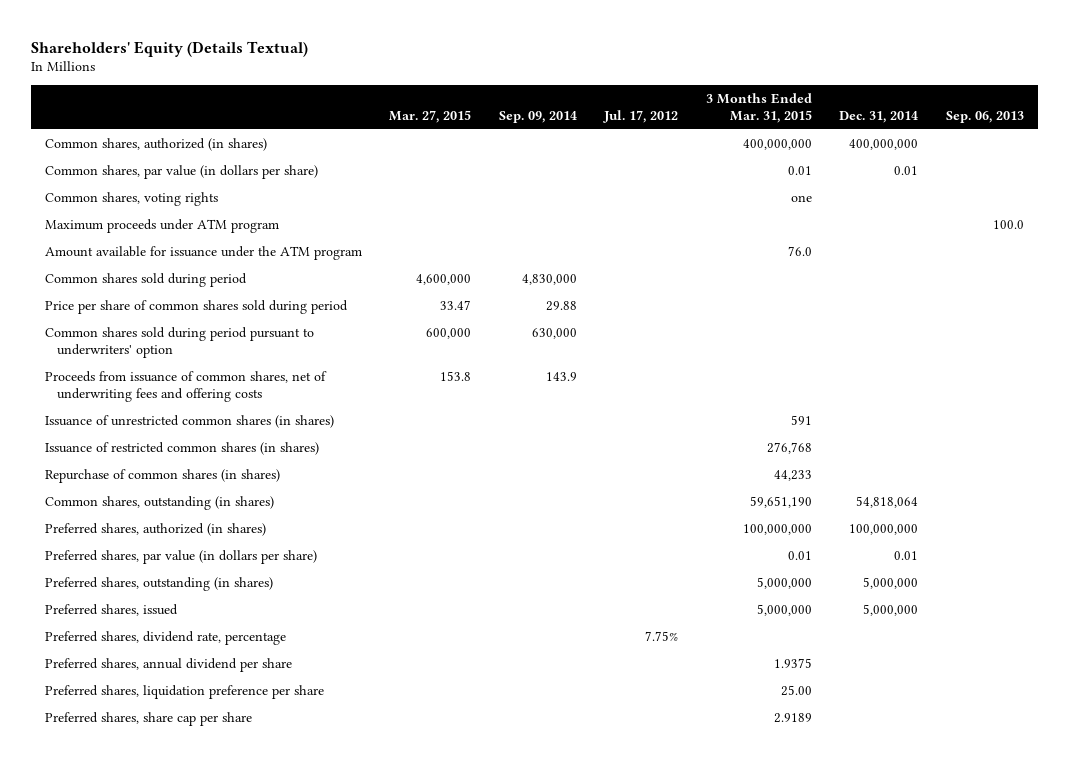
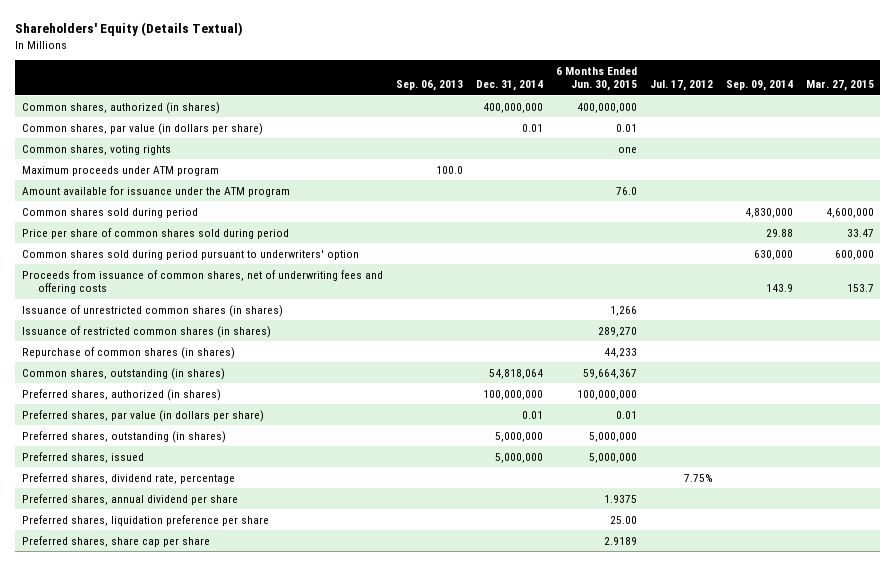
[705,93,812,123] 3 Months Ended Mar. 31, 2015 -> none
none -> [555,66,637,92] 6 Months Ended Jun. 30, 2015
[440,371,472,382] 153.8 -> [846,284,874,293] 153.7

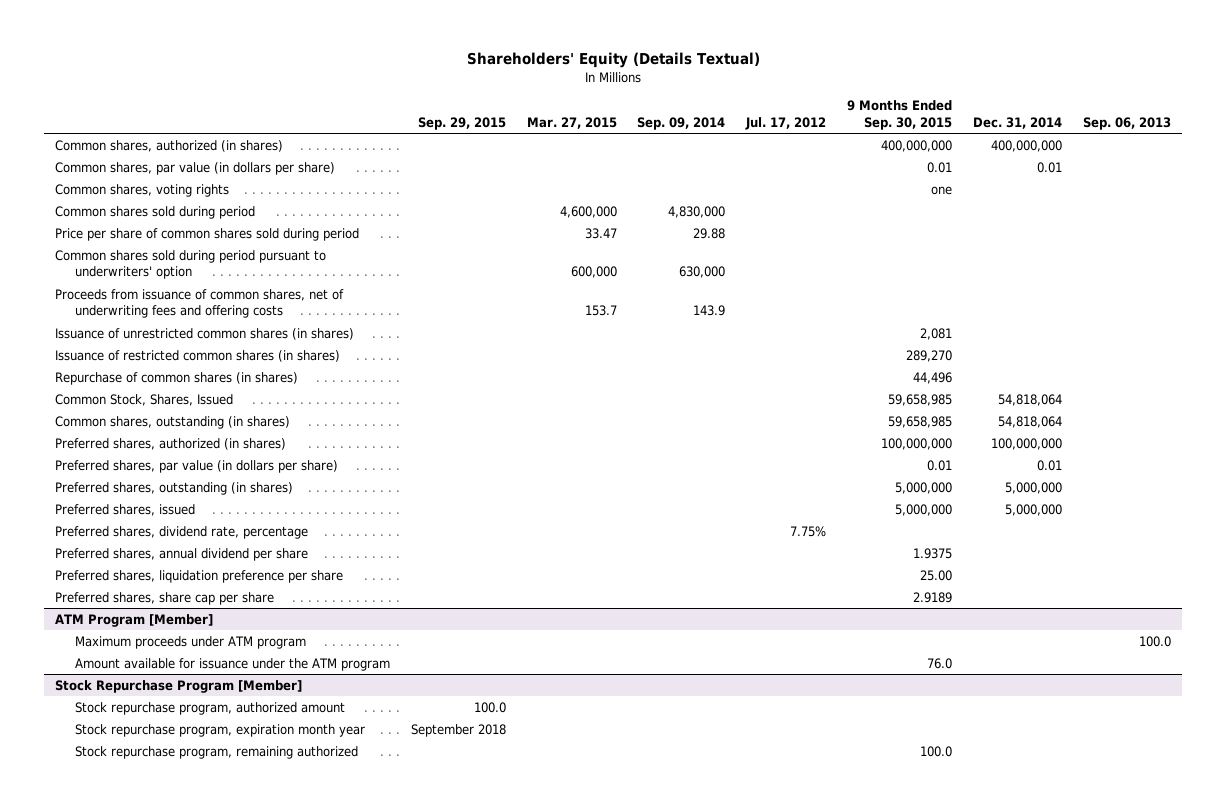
[555,66,637,92] 6 Months Ended Jun. 30, 2015 -> none
none -> [417,116,506,130] Sep. 29, 2015
none -> [847,100,953,130] 9 Months Ended Sep. 30, 2015
[21,165,219,176] Maximum proceeds under ATM program -> none
[21,185,290,197] Amount available for issuance under the ATM program -> none
none -> [54,393,233,406] Common Stock, Shares, Issued
none -> [54,613,213,627] ATM Program [Member]
none -> [74,635,306,649] Maximum proceeds under ATM program
none -> [74,657,390,671] Amount available for issuance under the ATM program
none -> [54,679,302,693] Stock Repurchase Program [Member]
none -> [74,701,345,715] Stock repurchase program, authorized amount
none -> [74,723,365,737] Stock repurchase program, expiration month year
none -> [74,745,358,759] Stock repurchase program, remaining authorized

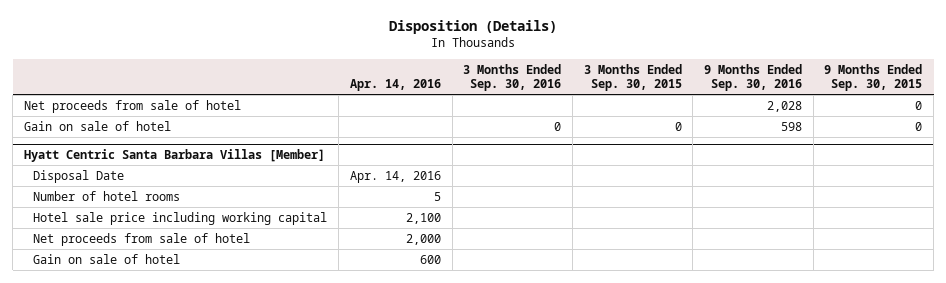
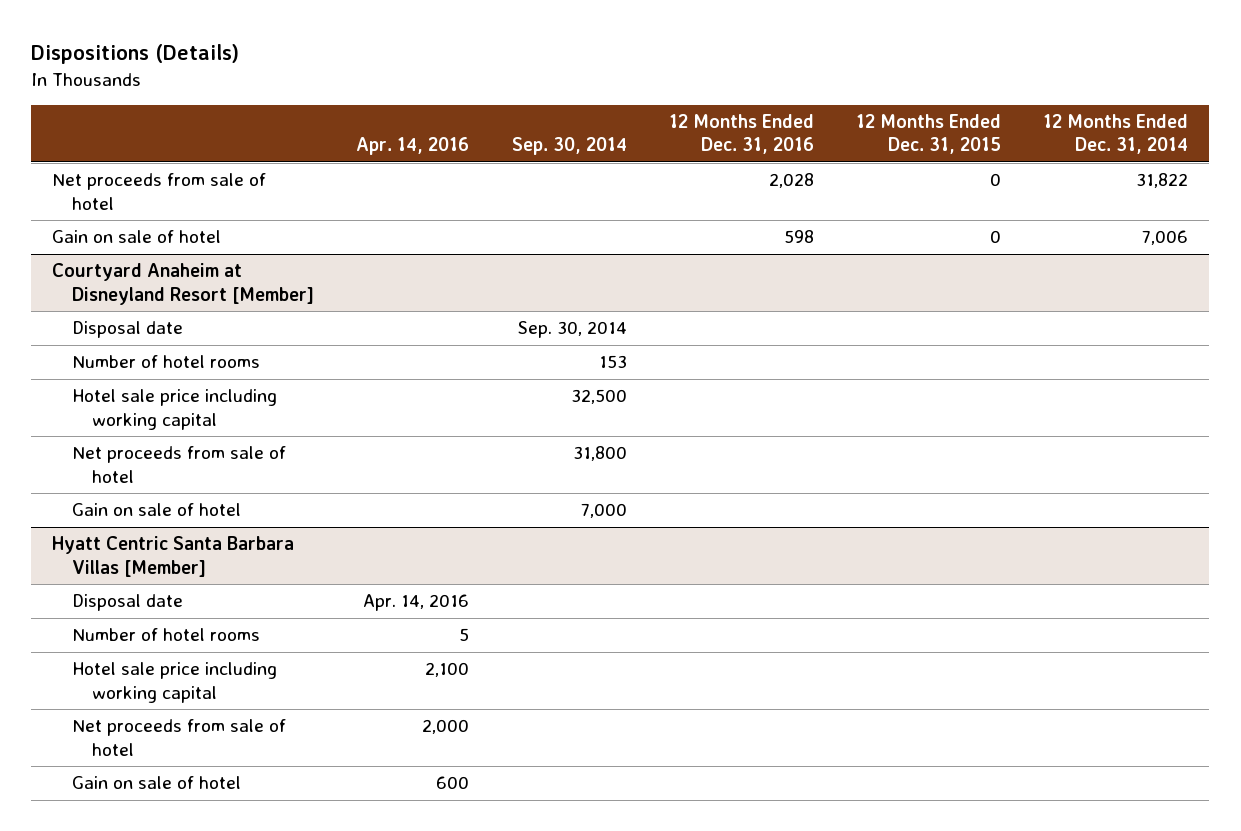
[389,20,558,35] Disposition (Details) -> [31,44,240,65] Dispositions (Details)
[463,64,562,92] 3 Months Ended Sep. 30, 2016 -> none
[583,64,682,92] 3 Months Ended Sep. 30, 2015 -> none
[704,64,803,92] 9 Months Ended Sep. 30, 2016 -> none
[824,64,923,92] 9 Months Ended Sep. 30, 2015 -> none
none -> [511,137,627,156] Sep. 30, 2014
none -> [668,114,814,155] 12 Months Ended Dec. 31, 2016
none -> [856,114,1002,155] 12 Months Ended Dec. 31, 2015
none -> [1043,114,1189,155] 12 Months Ended Dec. 31, 2014
none -> [52,263,315,305] Courtyard Anaheim at Disneyland Resort [Member]
none -> [72,321,184,339] Disposal date
none -> [72,355,261,369] Number of hotel rooms
none -> [72,389,278,430] Hotel sale price including working capital
none -> [72,446,287,483] Net proceeds from sale of hotel
none -> [72,503,242,517] Gain on sale of hotel
[33,169,125,183] Disposal Date -> [72,594,184,612] Disposal date

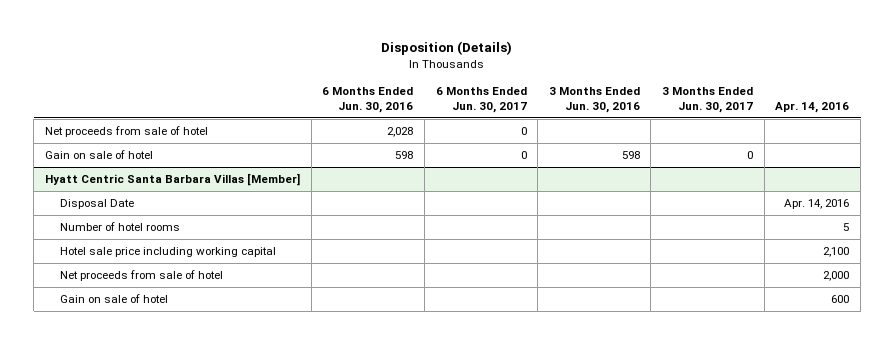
[31,44,240,65] Dispositions (Details) -> [381,40,513,55] Disposition (Details)
[511,137,627,156] Sep. 30, 2014 -> none
[668,114,814,155] 12 Months Ended Dec. 31, 2016 -> none
[856,114,1002,155] 12 Months Ended Dec. 31, 2015 -> none
[1043,114,1189,155] 12 Months Ended Dec. 31, 2014 -> none
none -> [322,87,414,114] 6 Months Ended Jun. 30, 2016
none -> [435,87,527,114] 6 Months Ended Jun. 30, 2017
none -> [548,87,640,114] 3 Months Ended Jun. 30, 2016
none -> [662,87,754,114] 3 Months Ended Jun. 30, 2017
[52,263,315,305] Courtyard Anaheim at Disneyland Resort [Member] -> none
[72,321,184,339] Disposal date -> none
[72,355,261,369] Number of hotel rooms -> none
[72,389,278,430] Hotel sale price including working capital -> none
[72,446,287,483] Net proceeds from sale of hotel -> none
[72,503,242,517] Gain on sale of hotel -> none
[72,594,184,612] Disposal date -> [59,198,134,209] Disposal Date

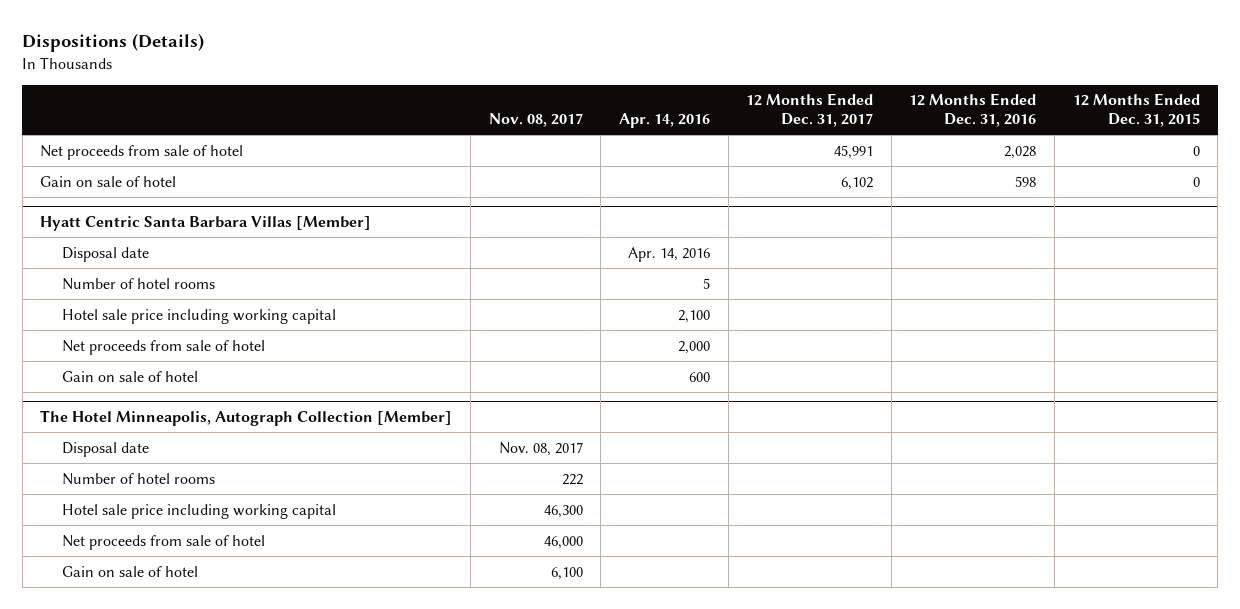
[381,40,513,55] Disposition (Details) -> [22,33,205,53] Dispositions (Details)
[322,87,414,114] 6 Months Ended Jun. 30, 2016 -> none
[435,87,527,114] 6 Months Ended Jun. 30, 2017 -> none
[548,87,640,114] 3 Months Ended Jun. 30, 2016 -> none
[662,87,754,114] 3 Months Ended Jun. 30, 2017 -> none
none -> [488,113,583,128] Nov. 08, 2017
none -> [746,93,874,128] 12 Months Ended Dec. 31, 2017
none -> [909,93,1037,128] 12 Months Ended Dec. 31, 2016
none -> [1072,93,1200,128] 12 Months Ended Dec. 31, 2015
[59,198,134,209] Disposal Date -> [62,246,150,262] Disposal date
none -> [40,410,453,427] The Hotel Minneapolis, Autograph Collection [Member]
none -> [62,441,150,457] Disposal date
none -> [62,472,216,485] Number of hotel rooms
none -> [62,503,337,519] Hotel sale price including working capital
none -> [62,534,266,550] Net proceeds from sale of hotel
none -> [62,565,199,577] Gain on sale of hotel

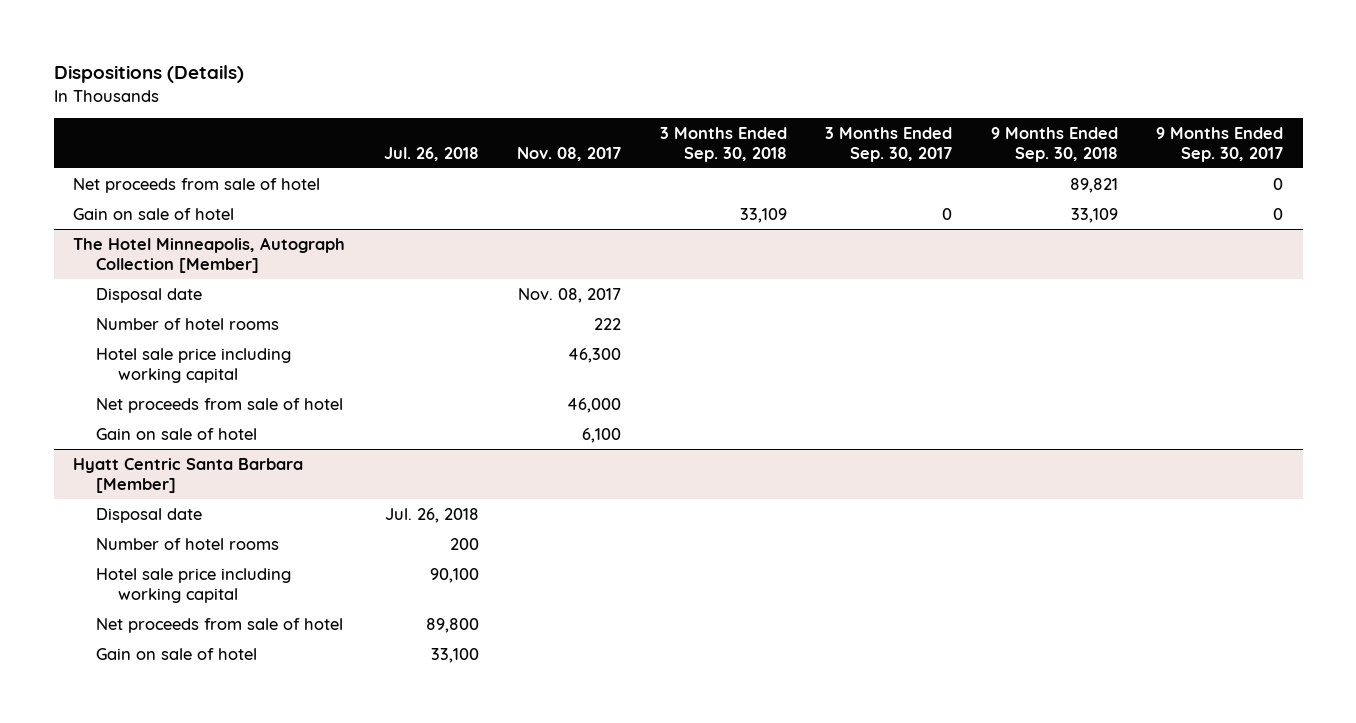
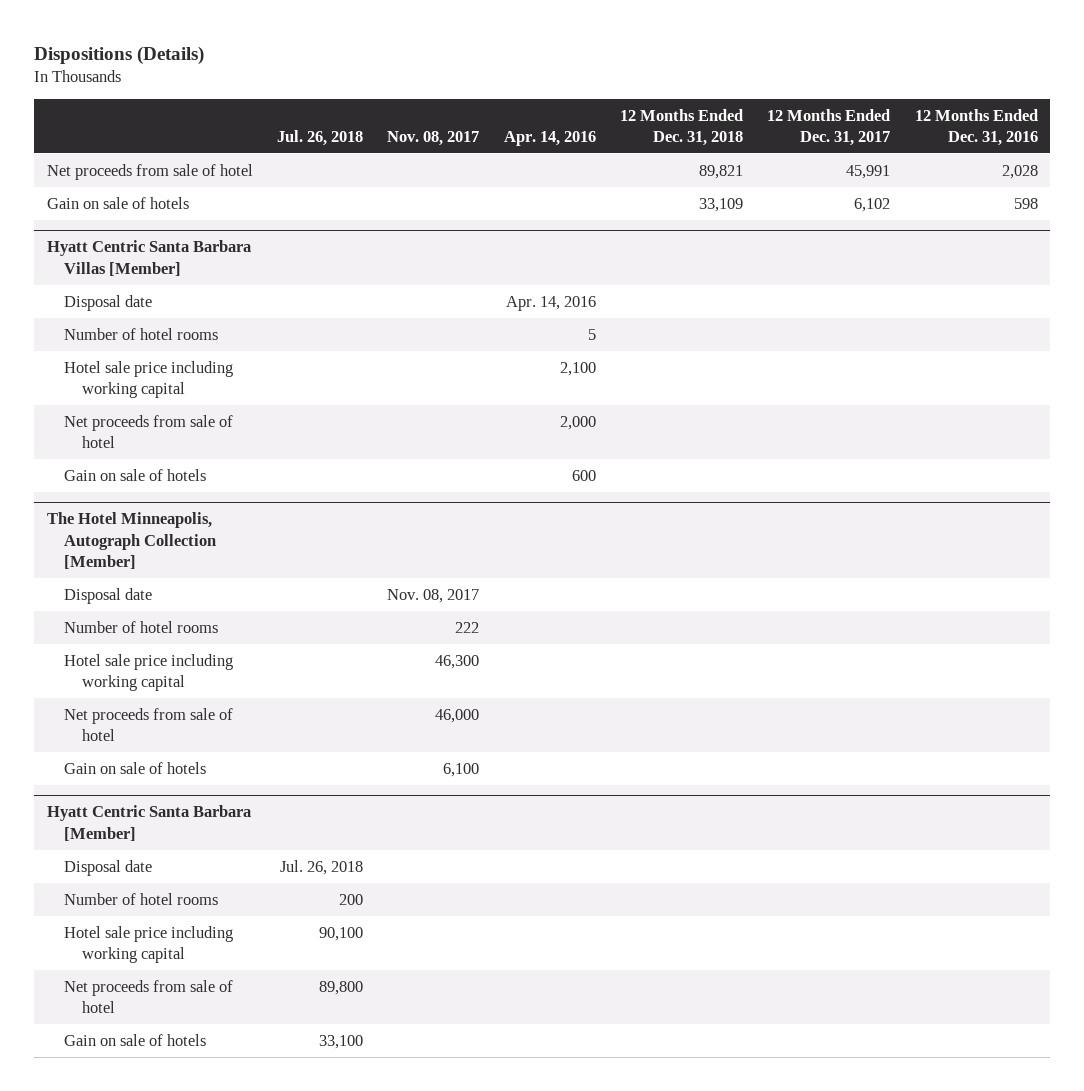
[659,126,787,162] 3 Months Ended Sep. 30, 2018 -> none
[825,126,953,162] 3 Months Ended Sep. 30, 2017 -> none
[990,126,1118,162] 9 Months Ended Sep. 30, 2018 -> none
[1156,126,1284,162] 9 Months Ended Sep. 30, 2017 -> none
none -> [503,130,596,146] Apr. 14, 2016
none -> [619,108,743,146] 12 Months Ended Dec. 31, 2018
none -> [767,108,891,146] 12 Months Ended Dec. 31, 2017
none -> [914,108,1038,146] 12 Months Ended Dec. 31, 2016
[73,207,235,220] Gain on sale of hotel -> [46,196,189,209] Gain on sale of hotels
none -> [46,240,251,276] Hyatt Centric Santa Barbara Villas [Member]
none -> [64,294,153,311] Disposal date
none -> [64,327,219,340] Number of hotel rooms
none -> [64,360,234,399] Hotel sale price including working capital
none -> [64,414,234,449] Net proceeds from sale of hotel
none -> [64,468,207,481] Gain on sale of hotels
[95,427,257,440] Gain on sale of hotel -> [64,761,207,774] Gain on sale of hotels
[95,647,257,660] Gain on sale of hotel -> [64,1033,207,1046] Gain on sale of hotels

